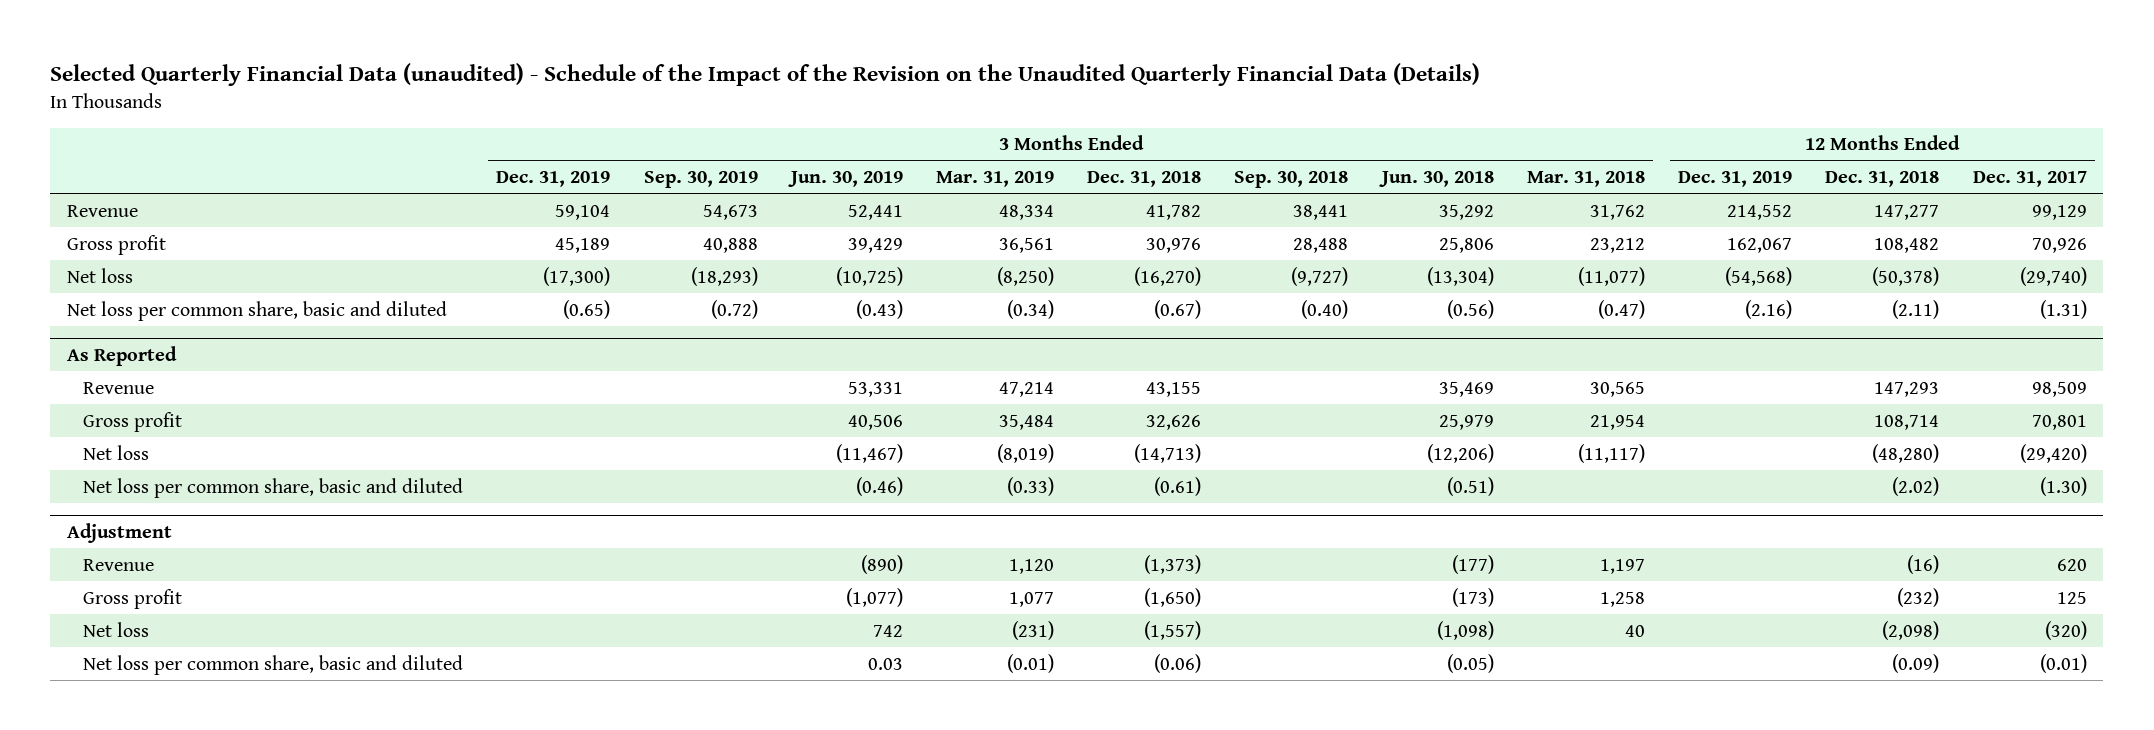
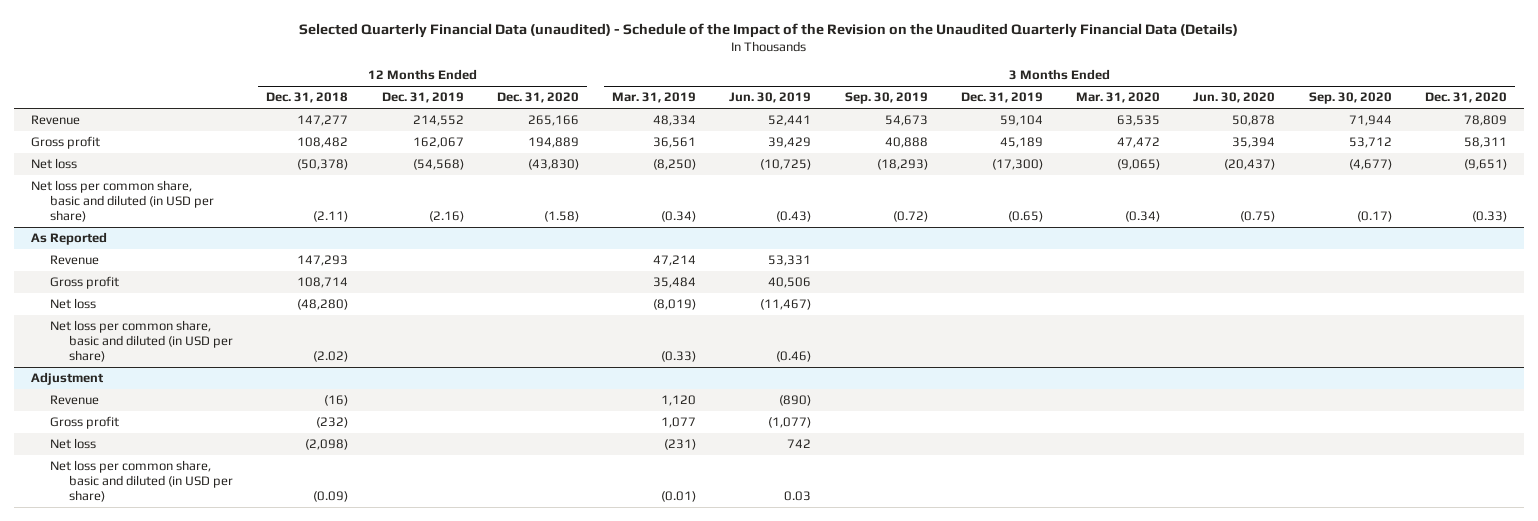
[1087,171,1202,188] Dec. 31, 2018 -> none
[1234,171,1349,189] Sep. 30, 2018 -> none
[1378,171,1494,188] Jun. 30, 2018 -> none
[1526,171,1645,188] Mar. 31, 2018 -> none
[1972,171,2087,188] Dec. 31, 2017 -> none
none -> [496,92,579,104] Dec. 31, 2020
none -> [1076,92,1161,104] Mar. 31, 2020
none -> [1193,92,1276,104] Jun. 30, 2020
none -> [1308,92,1392,105] Sep. 30, 2020
none -> [1425,92,1508,104] Dec. 31, 2020
[67,300,448,321] Net loss per common share, basic and diluted -> [31,180,214,223] Net loss per common share, basic and diluted (in USD per share)
[83,477,464,498] Net loss per common share, basic and diluted -> [49,320,233,363] Net loss per common share, basic and diluted (in USD per share)
[83,654,464,675] Net loss per common share, basic and diluted -> [49,460,233,503] Net loss per common share, basic and diluted (in USD per share)

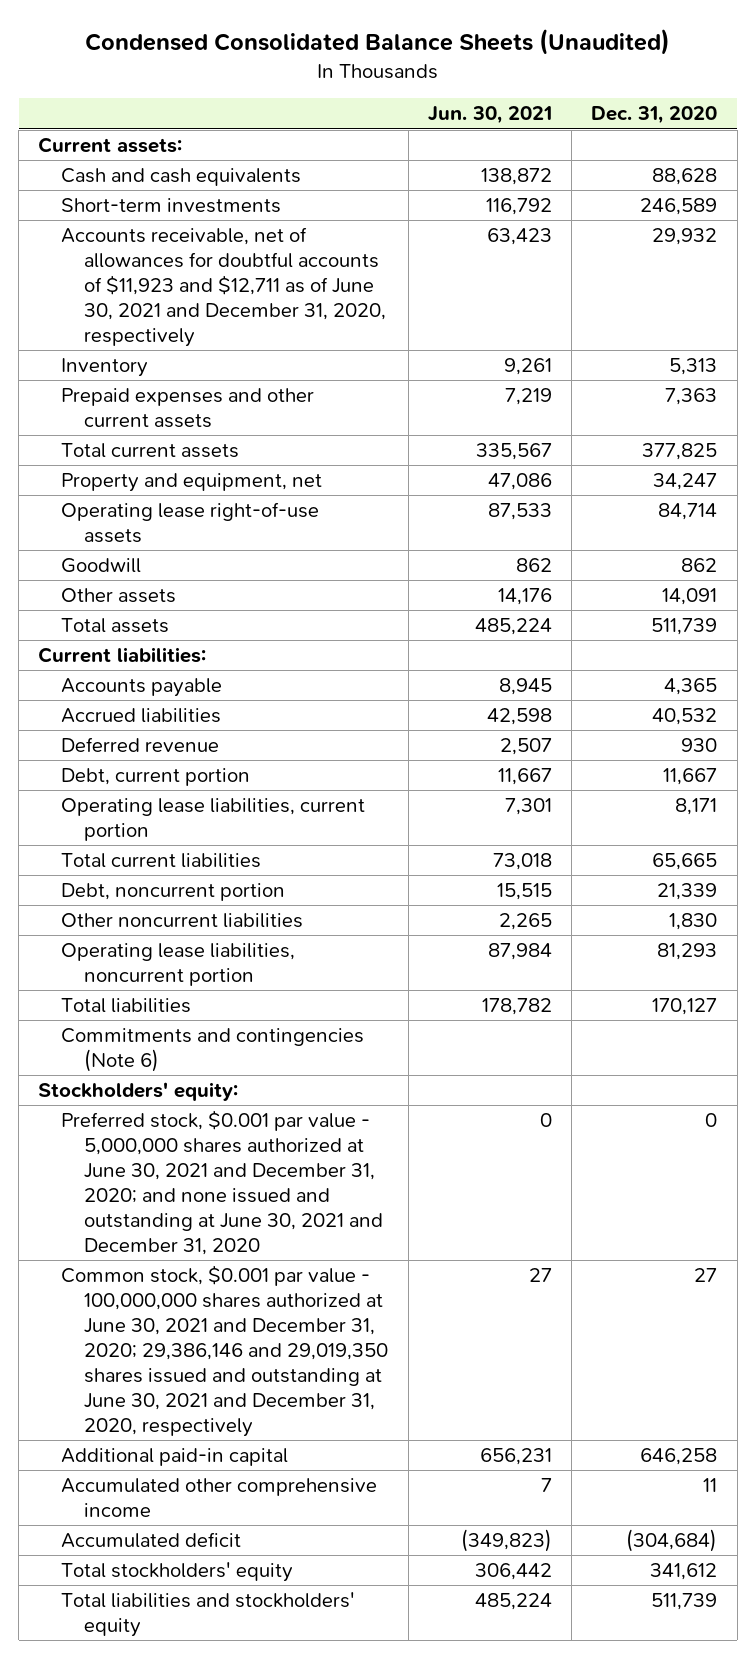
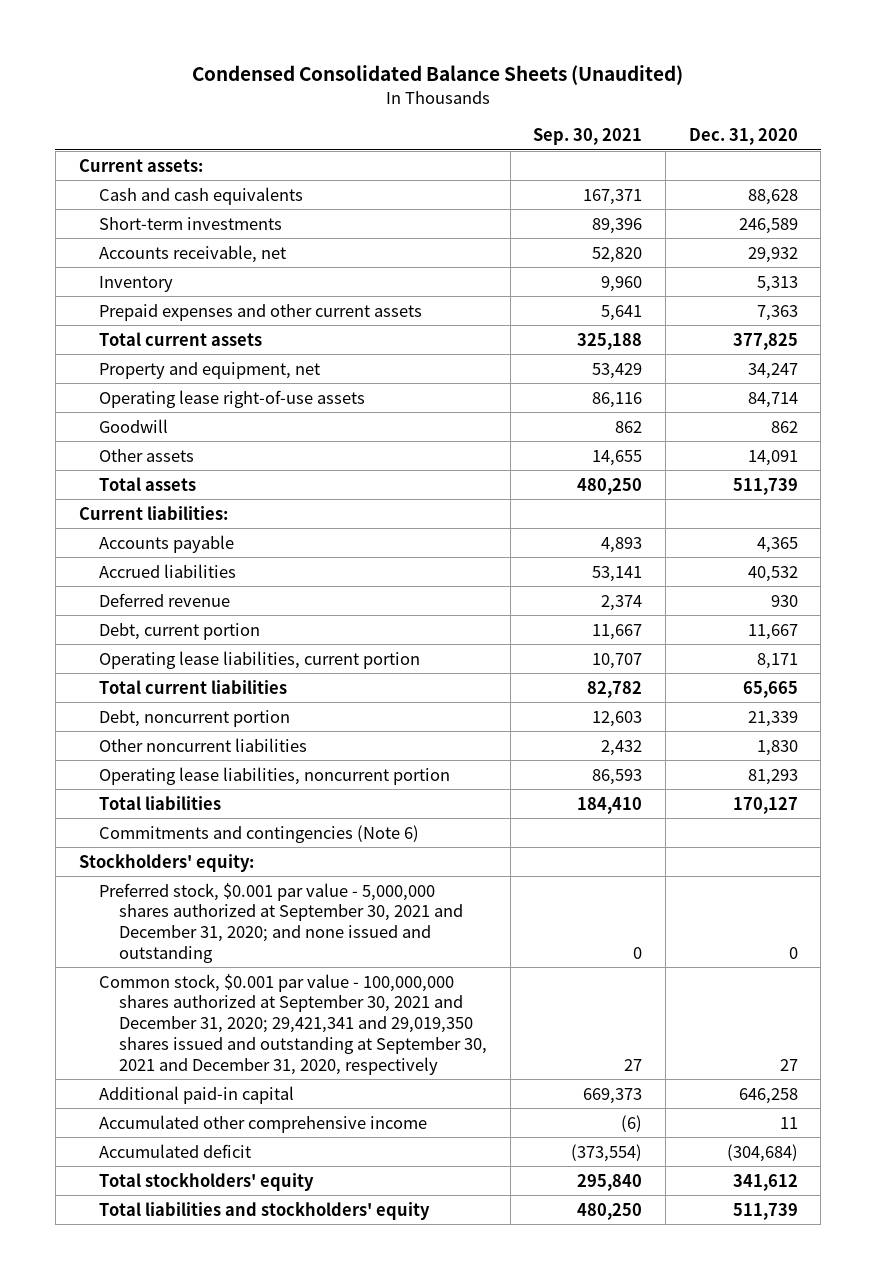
[427,106,552,125] Jun. 30, 2021 -> none
none -> [533,128,643,146] Sep. 30, 2021
[61,226,387,347] Accounts receivable, net of allowances for doubtful accounts of $11,923 and $12,711 as of June 30, 2021 and December 31, 2020, respectively -> [98,244,286,263] Accounts receivable, net
[61,1109,384,1255] Preferred stock, $0.001 par value - 5,000,000 shares authorized at June 30, 2021 and December 31, 2020; and none issued and outstanding at June 30, 2021 and December 31, 2020 -> [98,882,464,963] Preferred stock, $0.001 par value - 5,000,000 shares authorized at September 30, 2021 and December 31, 2020; and none issued and outstanding
[61,1264,389,1437] Common stock, $0.001 par value - 100,000,000 shares authorized at June 30, 2021 and December 31, 2020; 29,386,146 and 29,019,350 shares issued and outstanding at June 30, 2021 and December 31, 2020, respectively -> [98,973,488,1075] Common stock, $0.001 par value - 100,000,000 shares authorized at September 30, 2021 and December 31, 2020; 29,421,341 and 29,019,350 shares issued and outstanding at September 30, 2021 and December 31, 2020, respectively

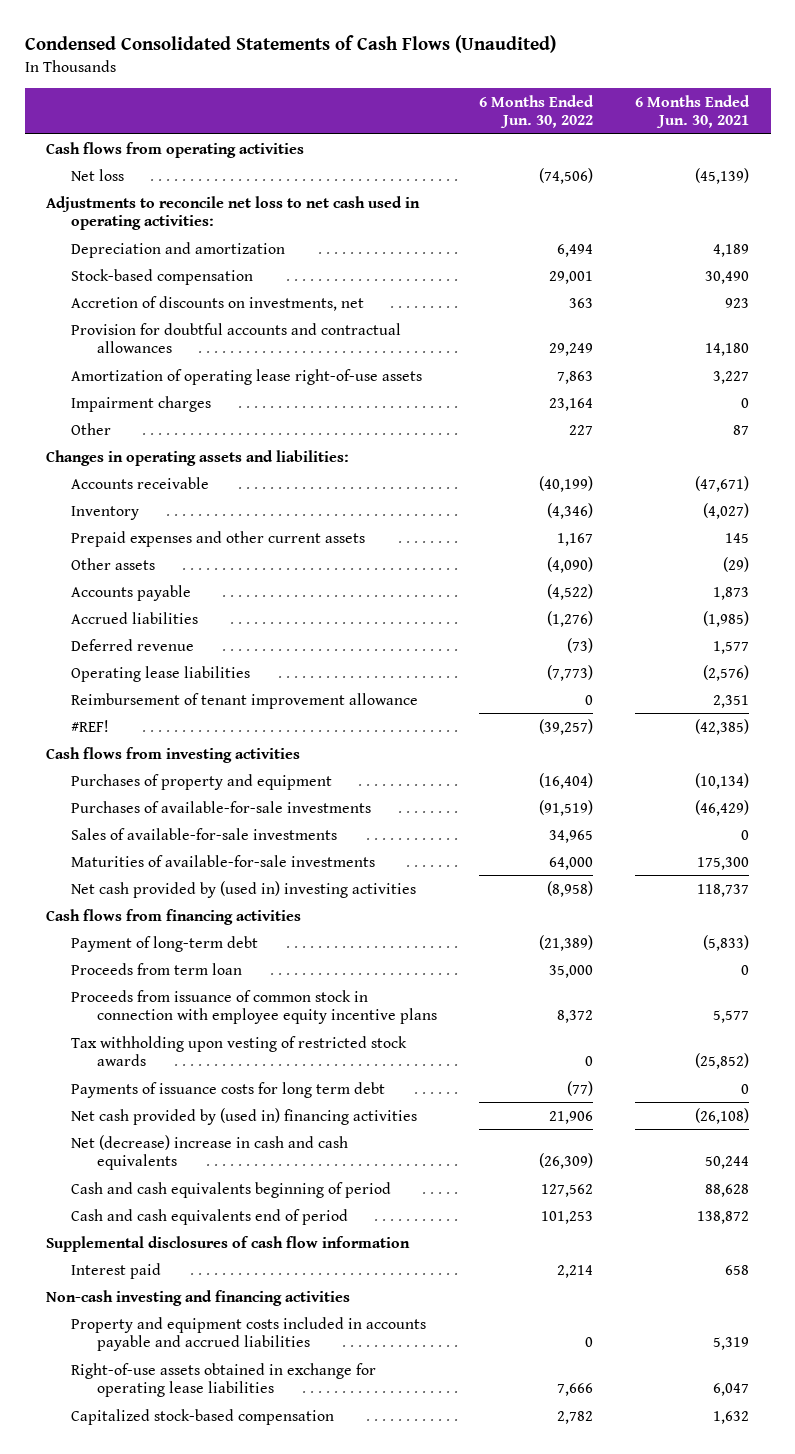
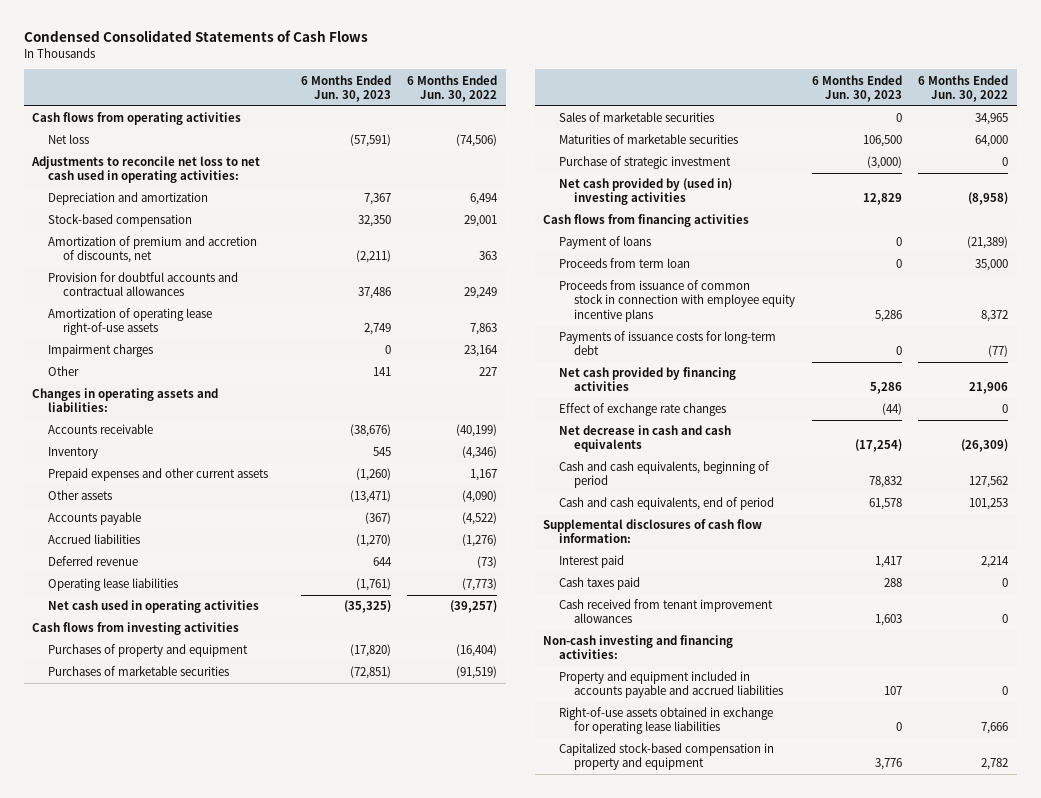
[24,34,556,53] Condensed Consolidated Statements of Cash Flows (Unaudited) -> [23,29,368,42] Condensed Consolidated Statements of Cash Flows
[635,94,751,129] 6 Months Ended Jun. 30, 2021 -> none
none -> [300,74,391,102] 6 Months Ended Jun. 30, 2023
[71,295,365,311] Accretion of discounts on investments, net -> [47,236,257,264] Amortization of premium and accretion of discounts, net
[71,692,419,709] Reimbursement of tenant improvement allowance -> none
[71,719,110,732] #REF! -> [47,600,259,614] Net cash used in operating activities
[71,854,376,867] Maturities of available-for-sale investments -> none
[71,800,372,813] Purchases of available-for-sale investments -> [47,666,229,677] Purchases of marketable securities
[71,827,338,840] Sales of available-for-sale investments -> [558,112,714,123] Sales of marketable securities
none -> [558,134,738,145] Maturities of marketable securities
none -> [558,156,731,170] Purchase of strategic investment
[71,935,259,952] Payment of long-term debt -> [558,236,651,250] Payment of loans
[71,1035,408,1067] Tax withholding upon vesting of restricted stock awards -> none
[71,1081,386,1098] Payments of issuance costs for long term debt -> [558,331,776,356] Payments of issuance costs for long-term debt
[71,1107,418,1125] Net cash provided by (used in) financing activities -> [558,367,736,392] Net cash provided by financing activities
none -> [558,403,726,417] Effect of exchange rate changes
[71,1134,349,1171] Net (decrease) increase in cash and cash equivalents -> [558,425,731,453] Net decrease in cash and cash equivalents
[71,1181,392,1198] Cash and cash equivalents beginning of period -> [558,461,770,489] Cash and cash equivalents, beginning of period
[71,1208,349,1225] Cash and cash equivalents end of period -> [558,497,774,511] Cash and cash equivalents, end of period
[45,1235,410,1252] Supplemental disclosures of cash flow information -> [543,519,763,544] Supplemental disclosures of cash flow information:
none -> [558,577,640,591] Cash taxes paid
none -> [558,599,773,624] Cash received from tenant improvement allowances
[45,1289,350,1306] Non-cash investing and financing activities -> [543,635,734,660] Non-cash investing and financing activities:
[71,1316,427,1352] Property and equipment costs included in accounts payable and accrued liabilities -> [558,671,783,699] Property and equipment included in accounts payable and accrued liabilities
[71,1408,335,1425] Capitalized stock-based compensation -> [558,743,774,771] Capitalized stock-based compensation in property and equipment

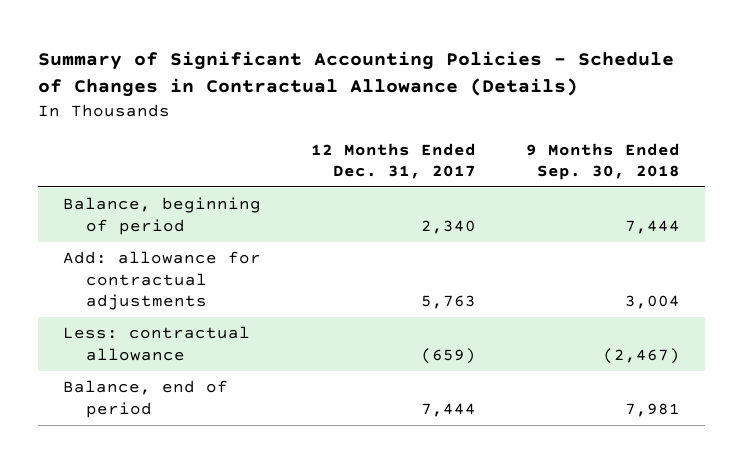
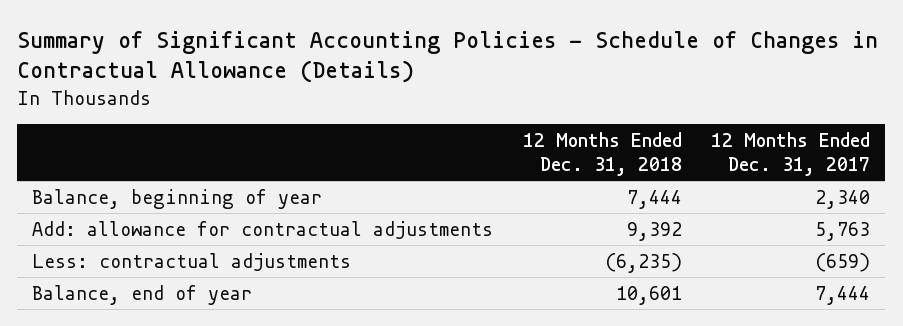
[526,142,681,180] 9 Months Ended Sep. 30, 2018 -> none
none -> [522,131,682,177] 12 Months Ended Dec. 31, 2018
[63,197,262,235] Balance, beginning of period -> [32,188,323,209] Balance, beginning of year
[63,326,251,361] Less: contractual allowance -> [32,252,352,271] Less: contractual adjustments
[63,380,229,418] Balance, end of period -> [32,284,253,305] Balance, end of year

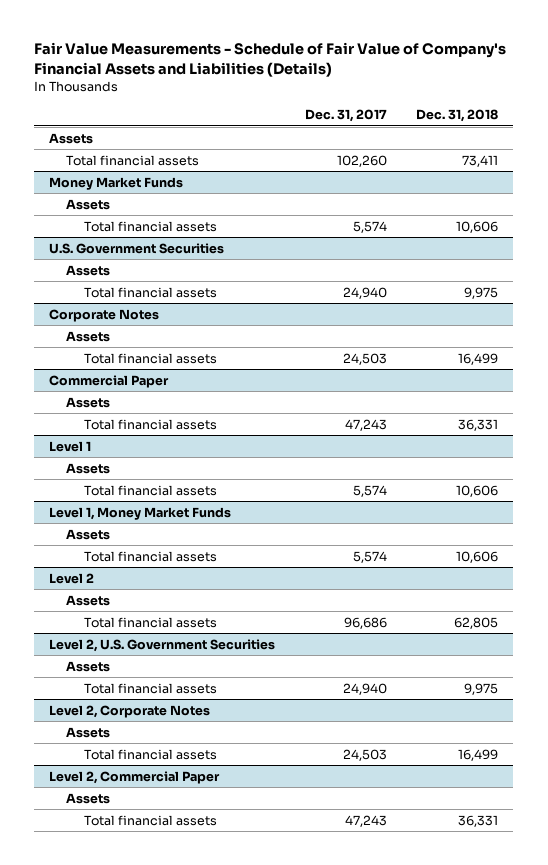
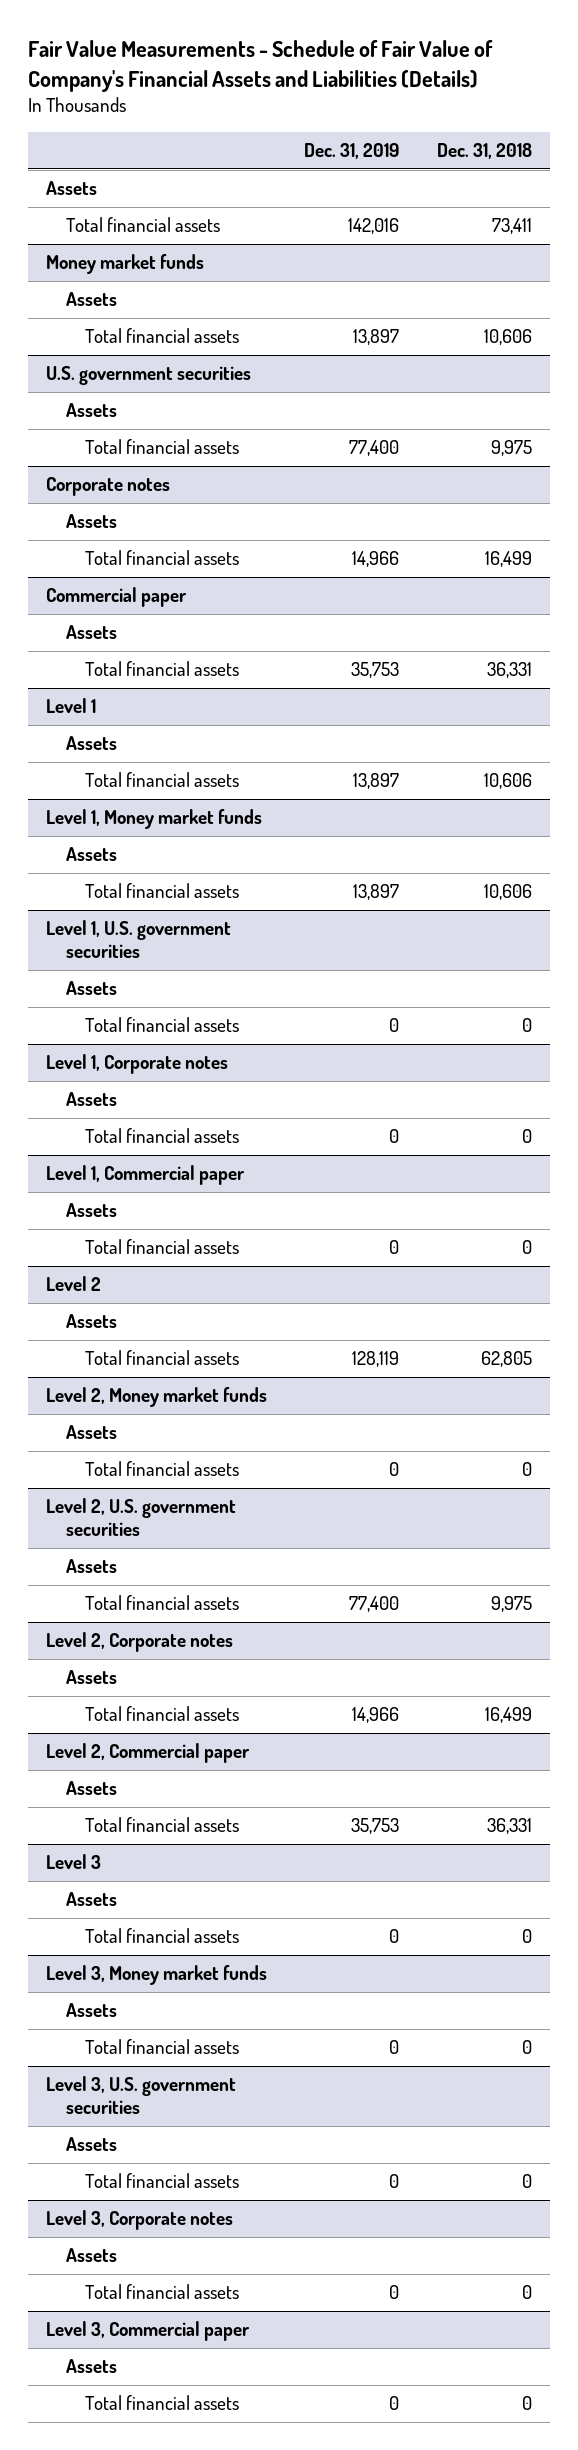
[304,109,387,123] Dec. 31, 2017 -> none
none -> [304,143,400,160] Dec. 31, 2019
[49,176,184,190] Money Market Funds -> [46,254,205,275] Money market funds
[49,242,225,254] U.S. Government Securities -> [46,366,252,386] U.S. government securities
[49,308,160,322] Corporate Notes -> [46,477,171,497] Corporate notes
[49,374,170,388] Commercial Paper -> [46,587,188,608] Commercial paper
[49,506,232,520] Level 1, Money Market Funds -> [46,809,263,830] Level 1, Money market funds
none -> [46,920,232,959] Level 1, U.S. government securities
none -> [65,981,117,996] Assets
none -> [85,1017,240,1033] Total financial assets
none -> [46,1054,229,1075] Level 1, Corporate notes
none -> [65,1092,117,1107] Assets
none -> [85,1128,240,1144] Total financial assets
none -> [46,1165,246,1186] Level 1, Commercial paper
none -> [65,1203,117,1218] Assets
none -> [85,1239,240,1255] Total financial assets
[49,638,276,652] Level 2, U.S. Government Securities -> none
none -> [46,1387,268,1408] Level 2, Money market funds
none -> [85,1461,240,1477] Total financial assets
none -> [46,1498,237,1537] Level 2, U.S. government securities
none -> [65,1559,117,1574] Assets
[49,704,211,718] Level 2, Corporate Notes -> [46,1632,234,1653] Level 2, Corporate notes
[49,770,221,784] Level 2, Commercial Paper -> [46,1743,251,1764] Level 2, Commercial paper
none -> [46,1854,102,1870] Level 3
none -> [65,1892,117,1907] Assets
none -> [85,1928,240,1944] Total financial assets
none -> [46,1965,268,1986] Level 3, Money market funds
none -> [65,2003,117,2018] Assets
none -> [85,2039,240,2055] Total financial assets
none -> [46,2076,237,2115] Level 3, U.S. government securities
none -> [65,2137,117,2152] Assets
none -> [85,2173,240,2189] Total financial assets
none -> [46,2210,234,2231] Level 3, Corporate notes
none -> [65,2248,117,2263] Assets
none -> [85,2284,240,2300] Total financial assets
none -> [46,2321,251,2342] Level 3, Commercial paper
none -> [65,2359,117,2374] Assets
none -> [85,2395,240,2411] Total financial assets

